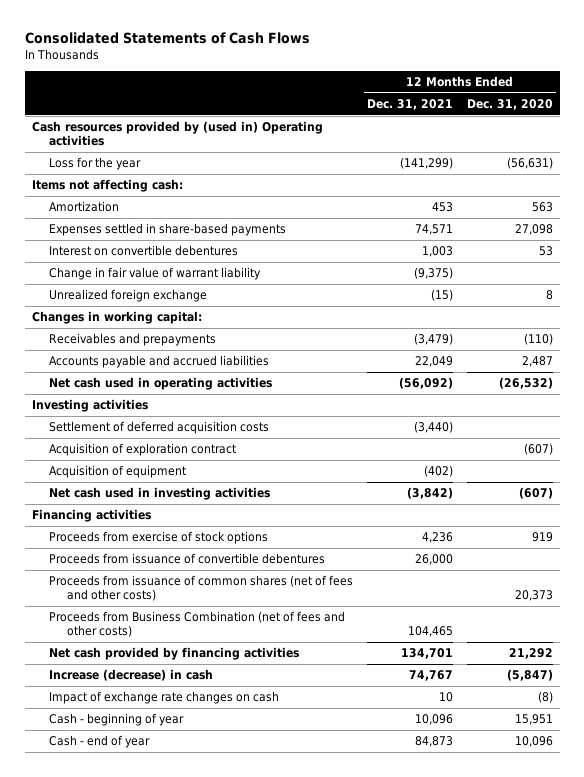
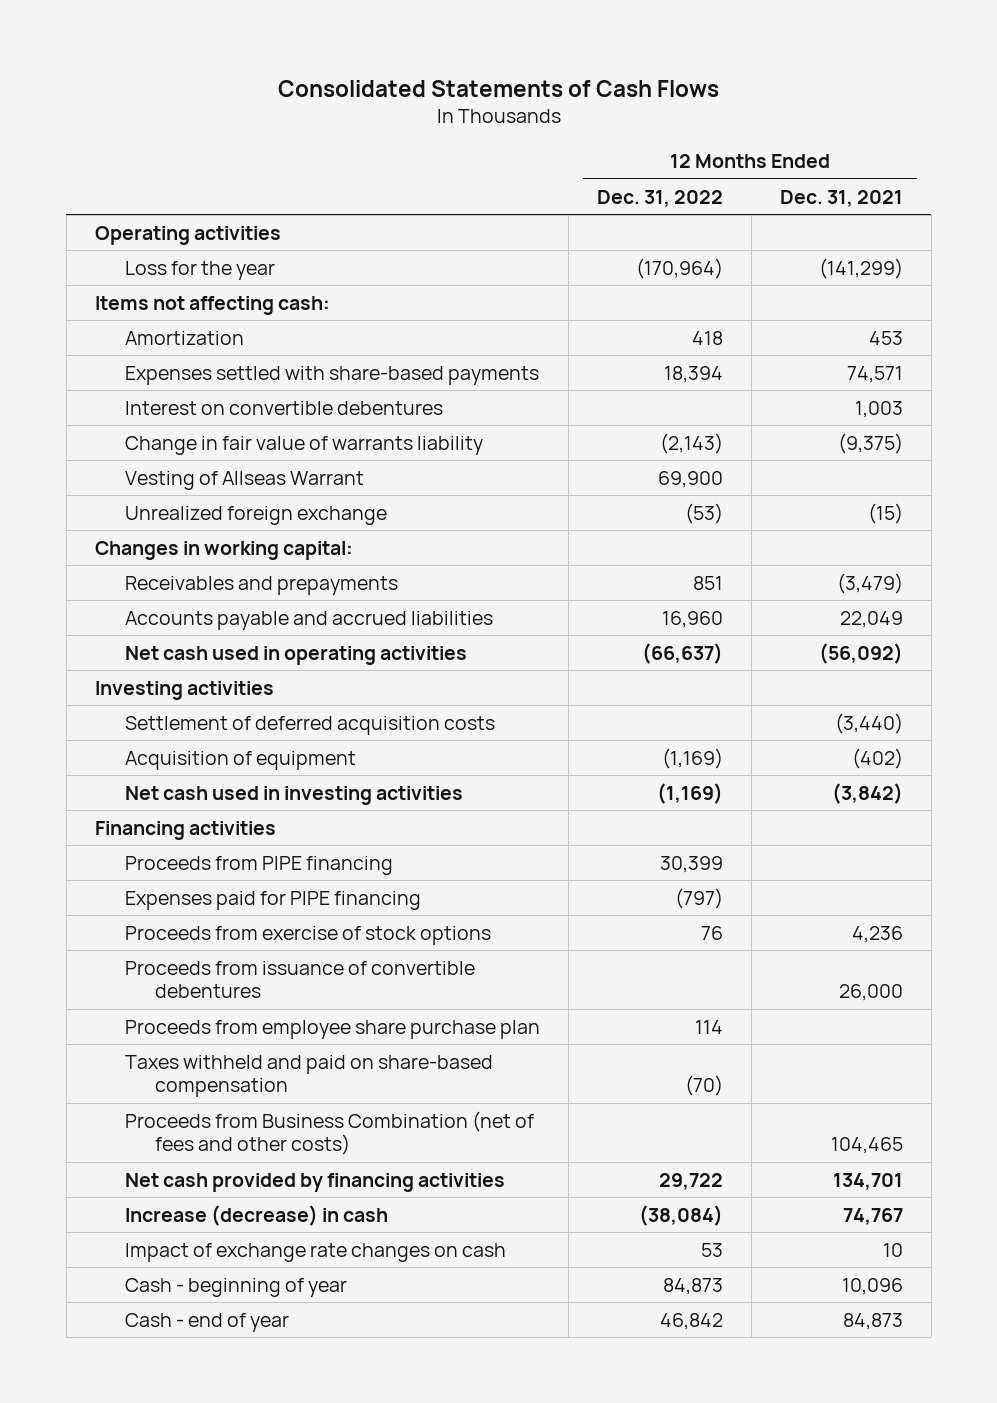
[466,99,553,111] Dec. 31, 2020 -> none
none -> [596,189,723,207] Dec. 31, 2022
[31,121,323,147] Cash resources provided by (used in) Operating activities -> [94,225,281,245] Operating activities
[49,223,287,237] Expenses settled in share-based payments -> [124,365,539,385] Expenses settled with share-based payments
[49,267,262,281] Change in fair value of warrant liability -> [124,435,483,455] Change in fair value of warrants liability
none -> [124,470,364,490] Vesting of Allseas Warrant
[49,443,237,457] Acquisition of exploration contract -> none
none -> [124,855,393,875] Proceeds from PIPE financing
none -> [124,890,421,910] Expenses paid for PIPE financing
[49,575,354,602] Proceeds from issuance of common shares (net of fees and other costs) -> none
none -> [124,1019,540,1039] Proceeds from employee share purchase plan
none -> [124,1054,493,1098] Taxes withheld and paid on share-based compensation

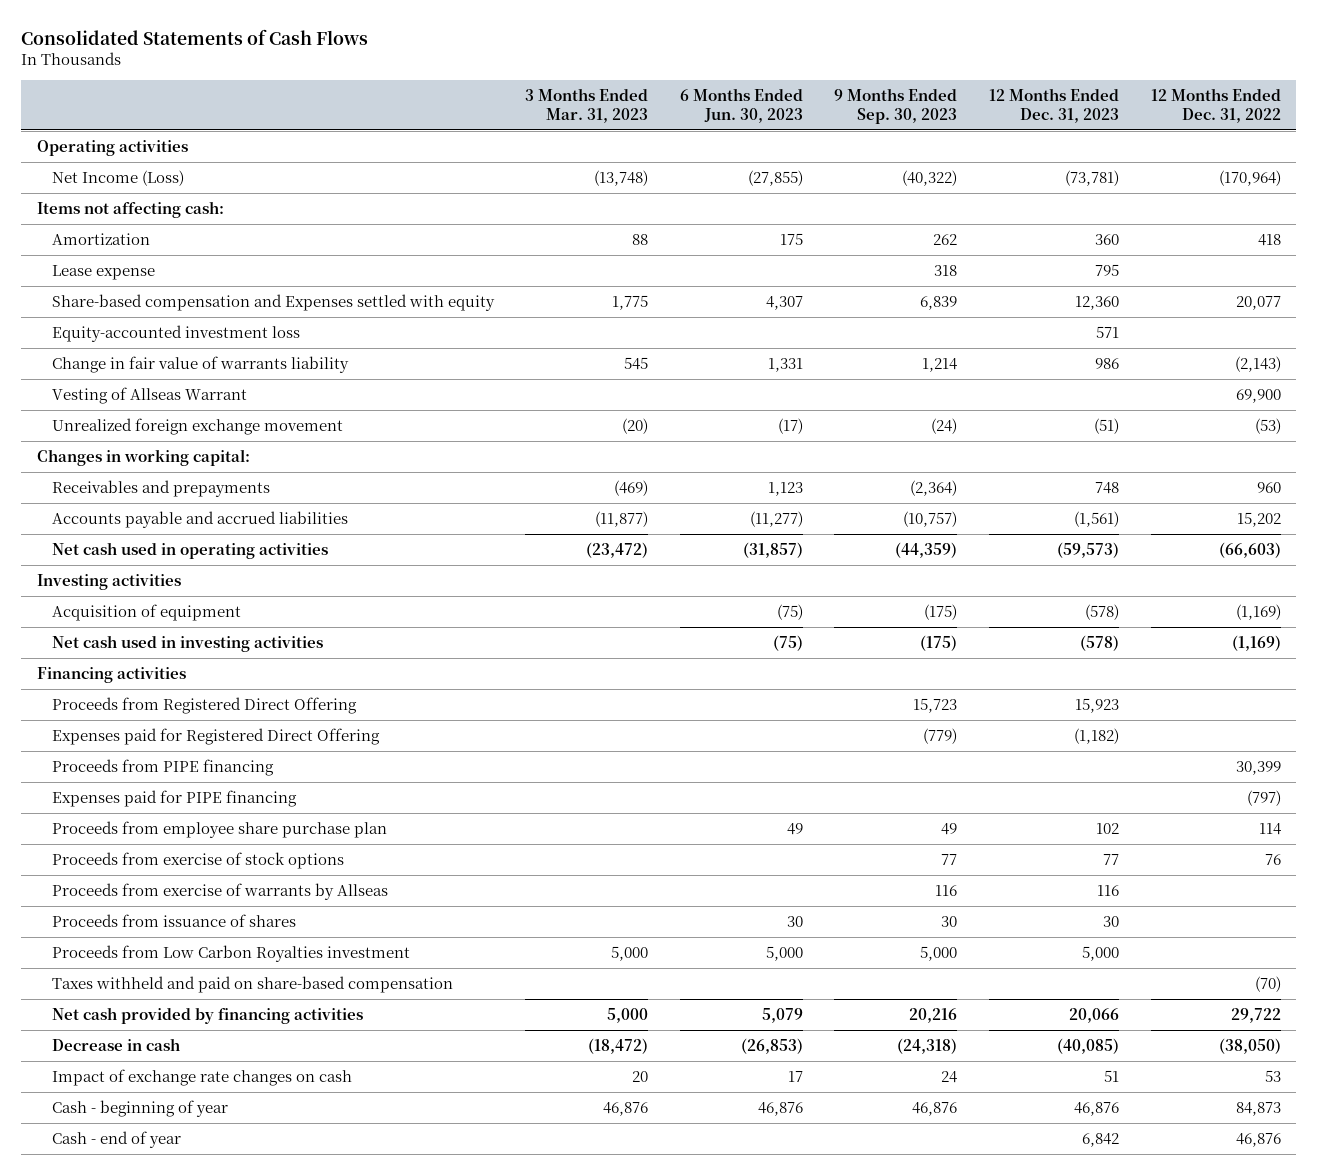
[779,189,903,207] Dec. 31, 2021 -> none
none -> [525,87,649,124] 3 Months Ended Mar. 31, 2023
none -> [679,87,803,124] 6 Months Ended Jun. 30, 2023
none -> [834,87,958,125] 9 Months Ended Sep. 30, 2023
none -> [989,87,1120,124] 12 Months Ended Dec. 31, 2023
[124,260,275,280] Loss for the year -> [51,169,184,186] Net Income (Loss)
[124,400,443,415] Interest on convertible debentures -> none
none -> [51,264,155,280] Lease expense
[124,365,539,385] Expenses settled with share-based payments -> [51,293,495,311] Share-based compensation and Expenses settled with equity
[663,365,723,383] 18,394 -> [1235,295,1281,310] 20,077
none -> [51,324,300,342] Equity-accounted investment loss
[124,505,387,525] Unrealized foreign exchange -> [51,417,343,435] Unrealized foreign exchange movement
[692,575,723,590] 851 -> [1256,481,1281,493] 960
[661,610,723,628] 16,960 -> [1236,511,1281,527] 15,202
[641,642,723,664] (66,637) -> [1218,541,1281,558] (66,603)
[124,715,495,735] Settlement of deferred acquisition costs -> none
none -> [51,696,357,714] Proceeds from Registered Direct Offering
none -> [51,727,380,745] Expenses paid for Registered Direct Offering
[124,960,475,999] Proceeds from issuance of convertible debentures -> none
[124,925,491,945] Proceeds from exercise of stock options -> [51,851,344,869] Proceeds from exercise of stock options
none -> [51,882,388,900] Proceeds from exercise of warrants by Allseas
none -> [51,913,296,927] Proceeds from issuance of shares
none -> [51,944,410,962] Proceeds from Low Carbon Royalties investment
[124,1110,534,1156] Proceeds from Business Combination (net of fees and other costs) -> none
[124,1204,388,1226] Increase (decrease) in cash -> [51,1037,180,1051] Decrease in cash
[638,1204,723,1226] (38,084) -> [1218,1037,1281,1054] (38,050)
[659,1312,723,1330] 46,842 -> [1235,1132,1281,1147] 46,876

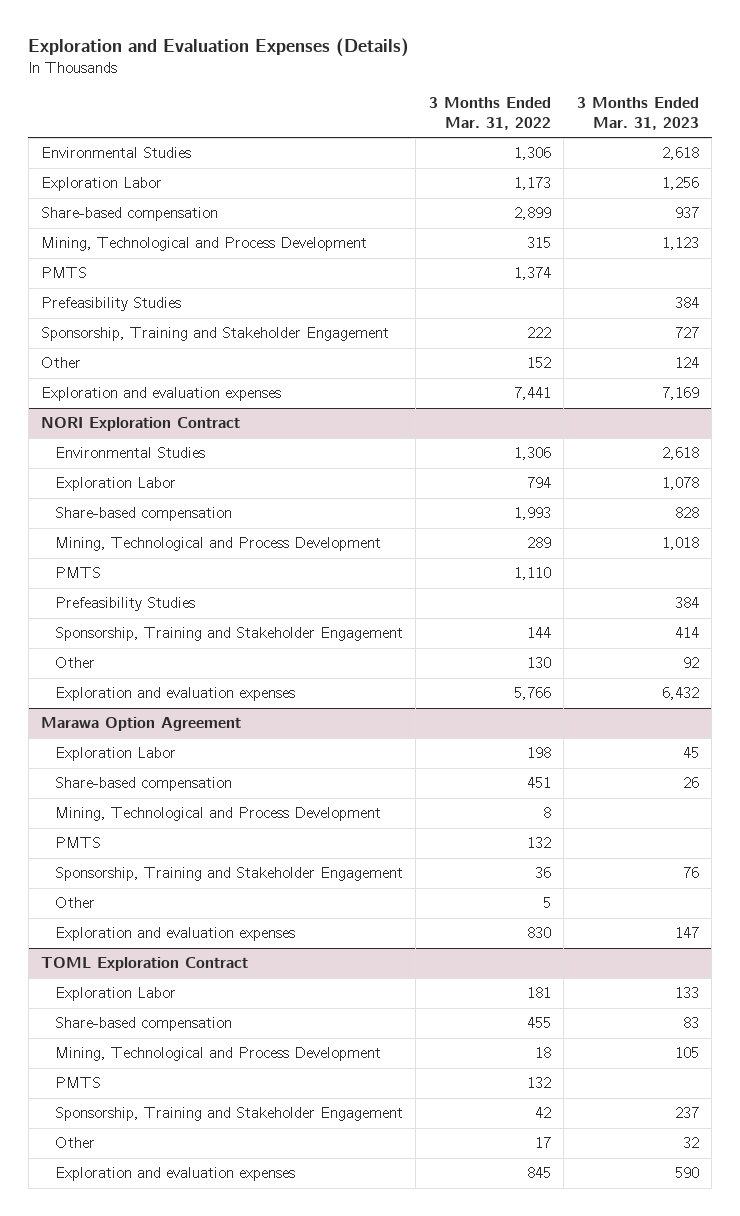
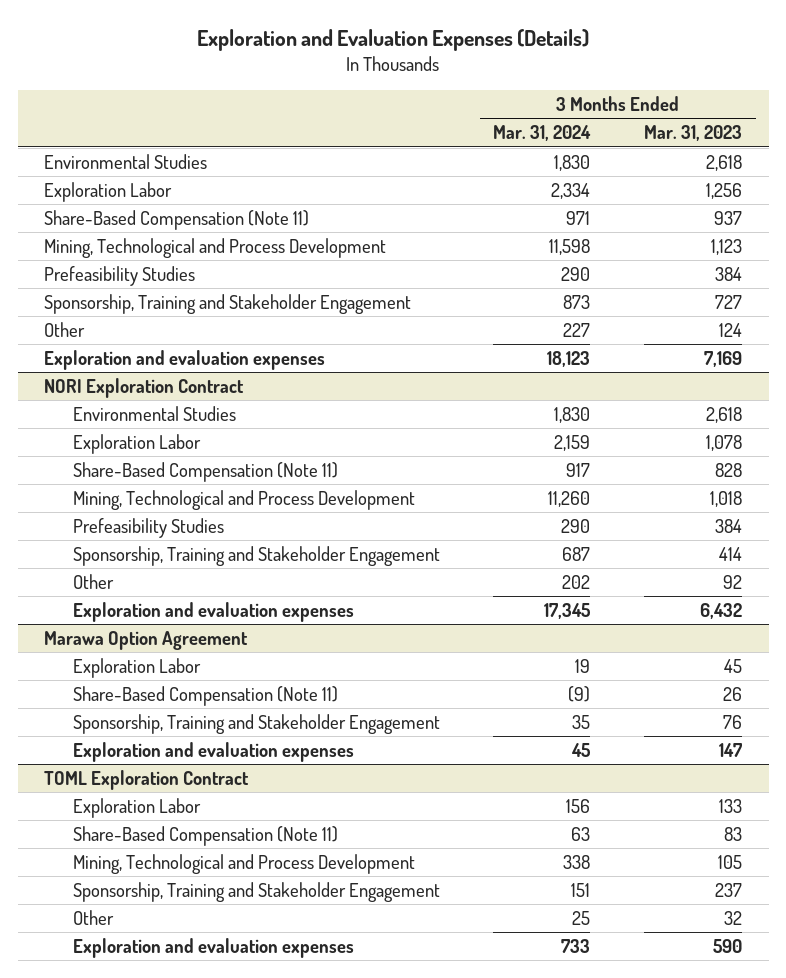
[428,97,551,130] 3 Months Ended Mar. 31, 2022 -> none
none -> [493,125,592,142] Mar. 31, 2024
[41,207,219,222] Share-based compensation -> [44,209,310,230] Share-Based Compensation (Note 11)
[41,267,88,279] PMTS -> none
[54,507,232,522] Share-based compensation -> [72,461,338,482] Share-Based Compensation (Note 11)
[54,567,101,579] PMTS -> none
[54,807,381,822] Mining, Technological and Process Development -> none
[54,837,101,849] PMTS -> none
[54,777,232,792] Share-based compensation -> [72,685,338,706] Share-Based Compensation (Note 11)
[54,897,95,909] Other -> none
[54,1017,232,1032] Share-based compensation -> [72,825,338,846] Share-Based Compensation (Note 11)
[54,1077,101,1089] PMTS -> none

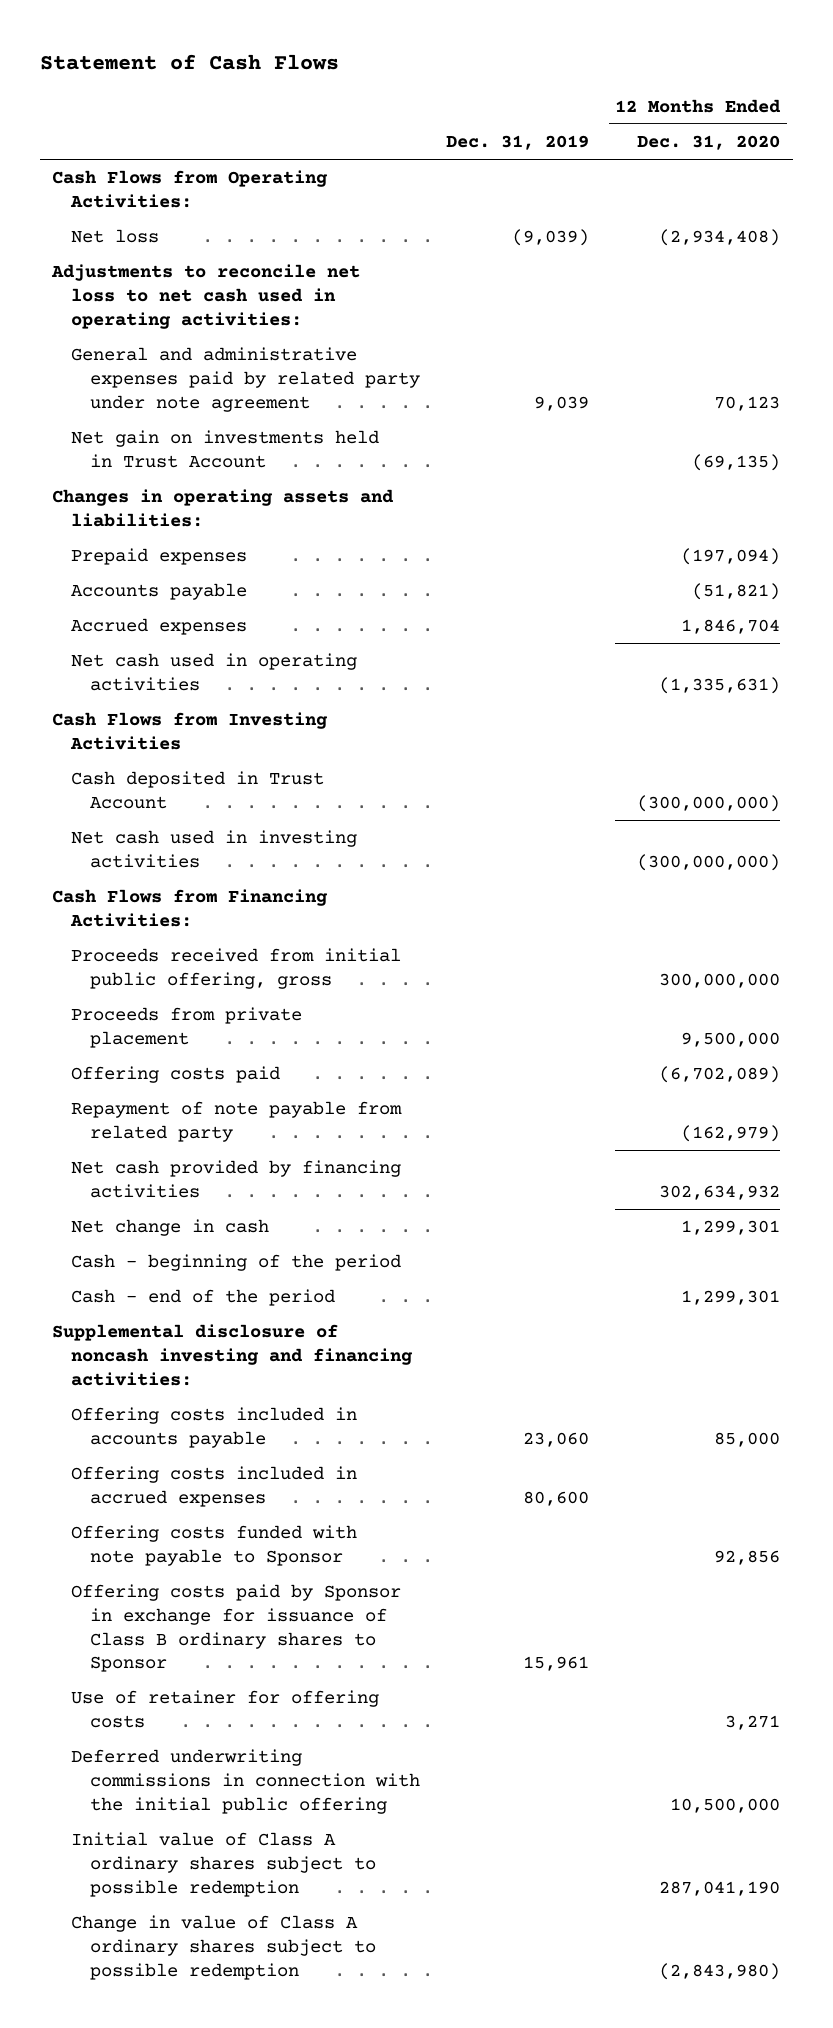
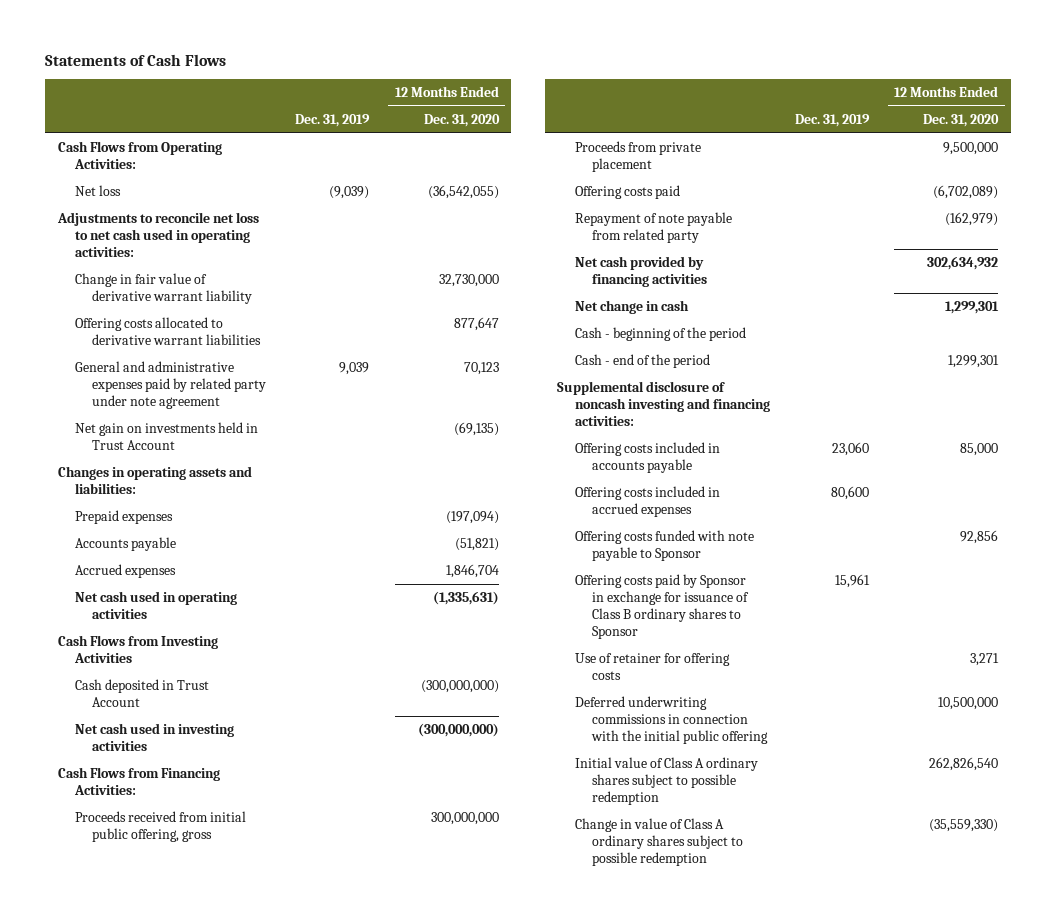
[39,54,339,71] Statement of Cash Flows -> [44,53,226,66] Statements of Cash Flows
[659,229,781,247] (2,934,408) -> [427,185,499,200] (36,542,055)
none -> [74,273,252,304] Change in fair value of derivative warrant liability
none -> [74,317,261,345] Offering costs allocated to derivative warrant liabilities
[659,1880,781,1896] 287,041,190 -> [929,757,999,772] 262,826,540
[659,1962,781,1980] (2,843,980) -> [929,819,999,833] (35,559,330)

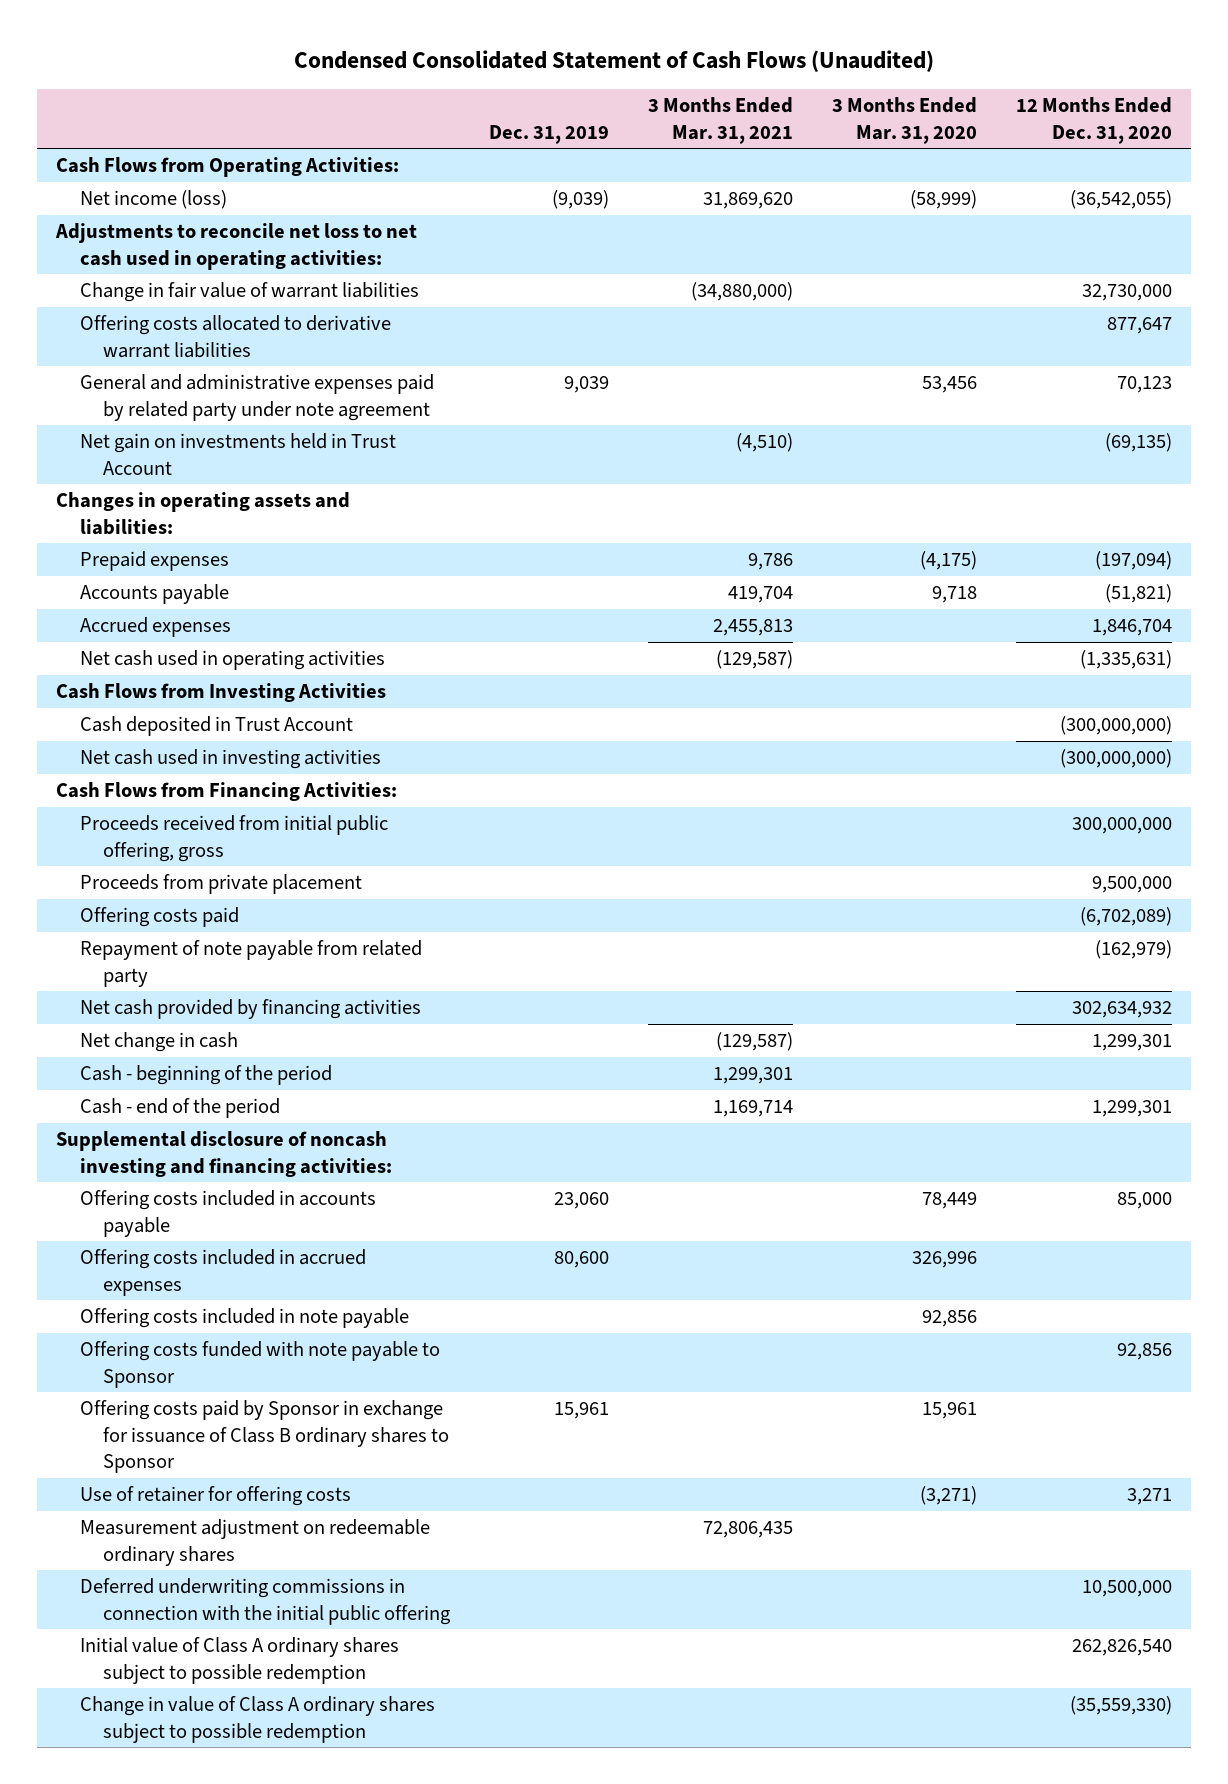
[44,53,226,66] Statements of Cash Flows -> [293,50,934,73] Condensed Consolidated Statement of Cash Flows (Unaudited)
none -> [647,97,793,144] 3 Months Ended Mar. 31, 2021
none -> [831,97,977,144] 3 Months Ended Mar. 31, 2020
[74,185,121,197] Net loss -> [79,190,227,210] Net income (loss)
[74,273,252,304] Change in fair value of derivative warrant liability -> [79,282,419,303] Change in fair value of warrant liabilities
none -> [79,1308,409,1329] Offering costs included in note payable
none -> [79,1519,430,1566] Measurement adjustment on redeemable ordinary shares

